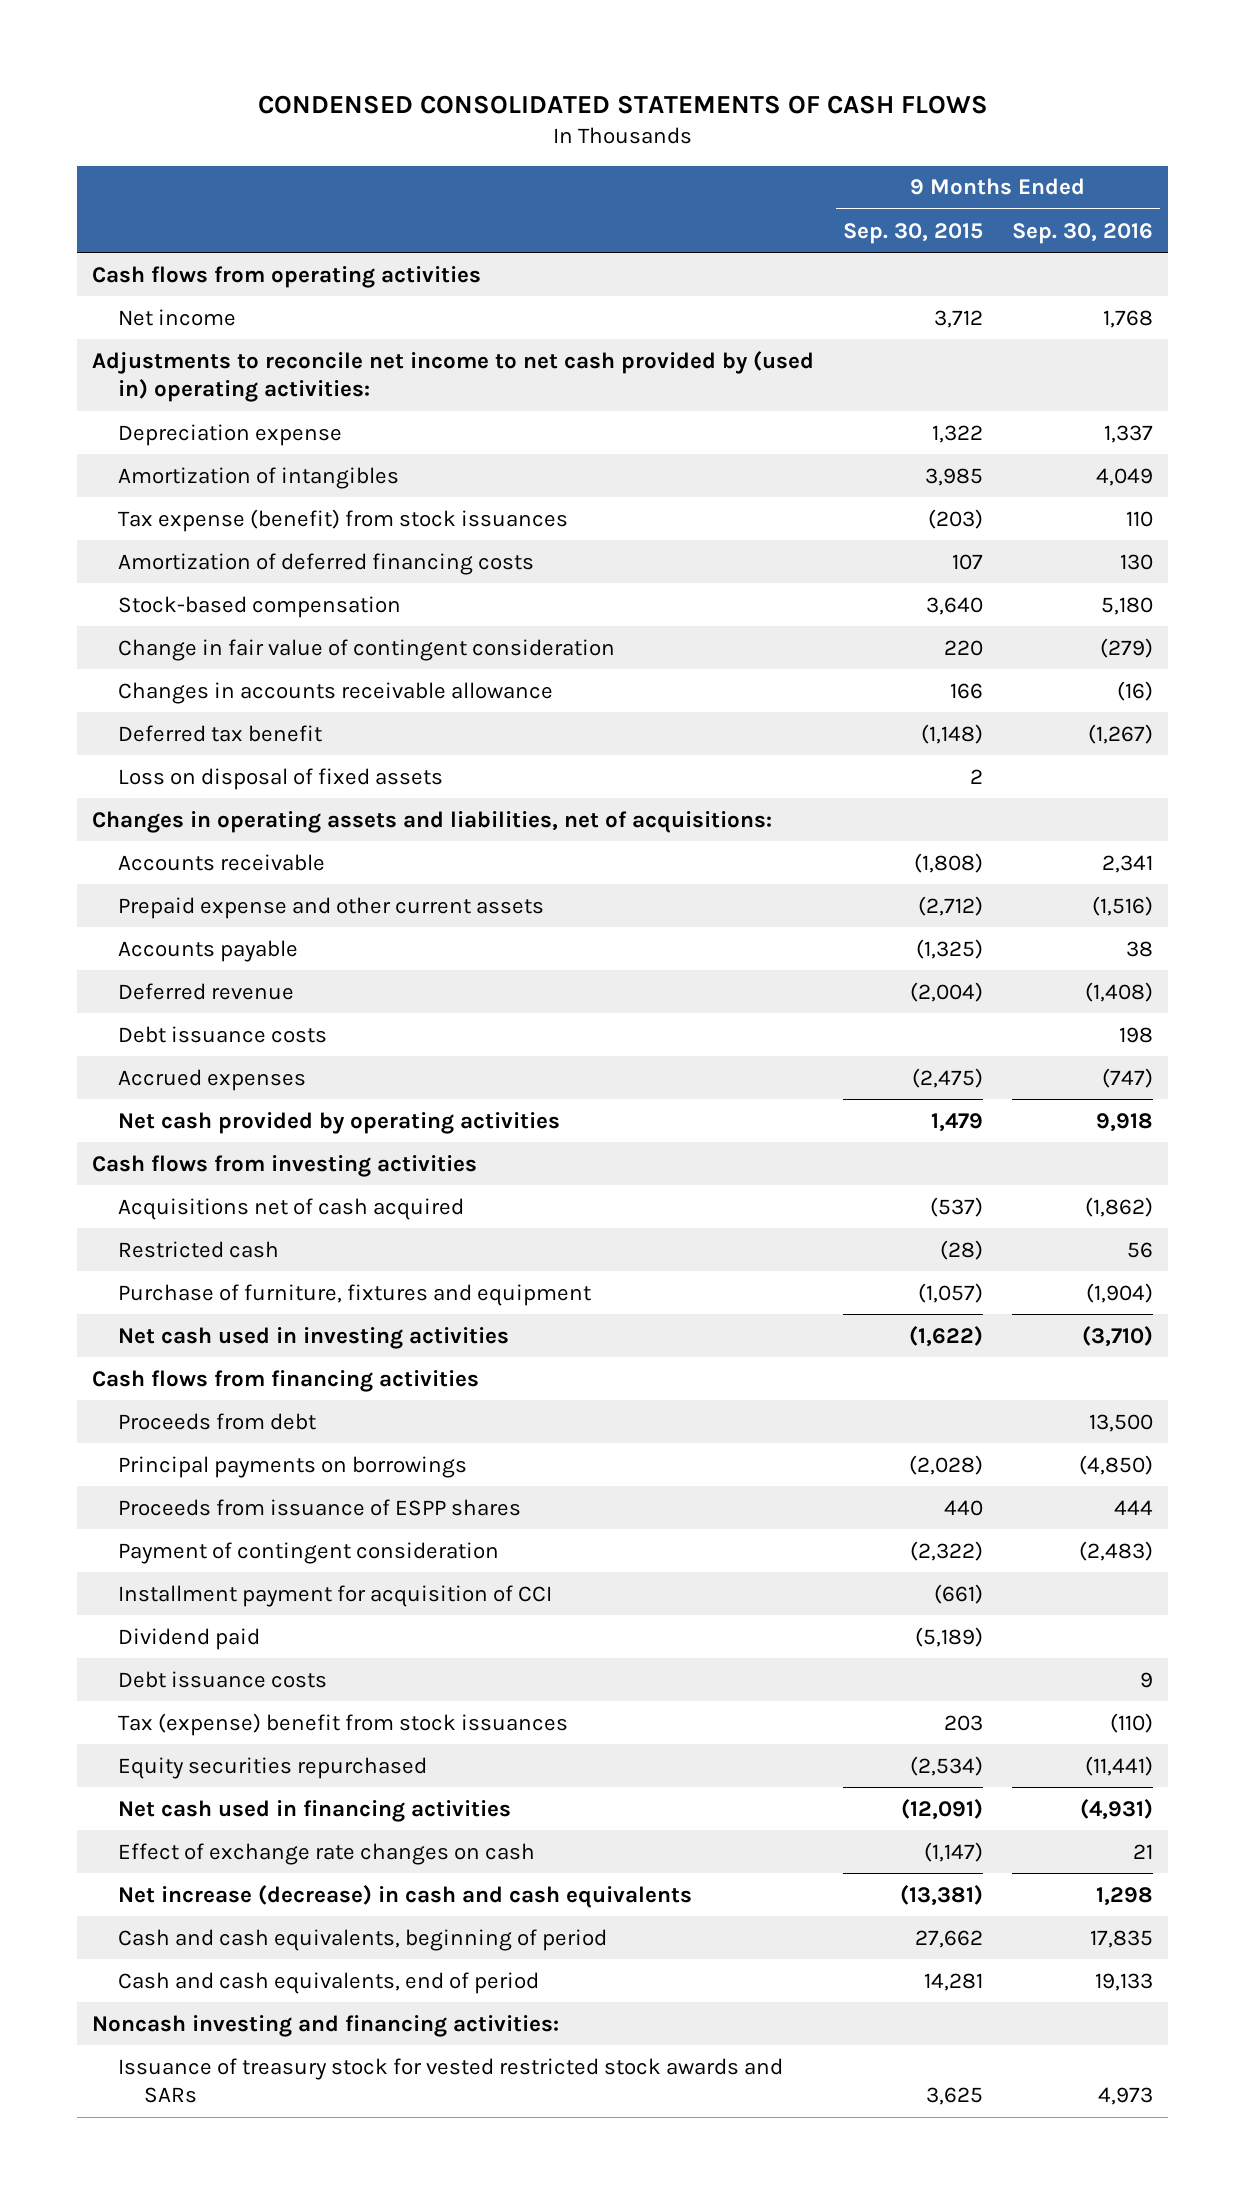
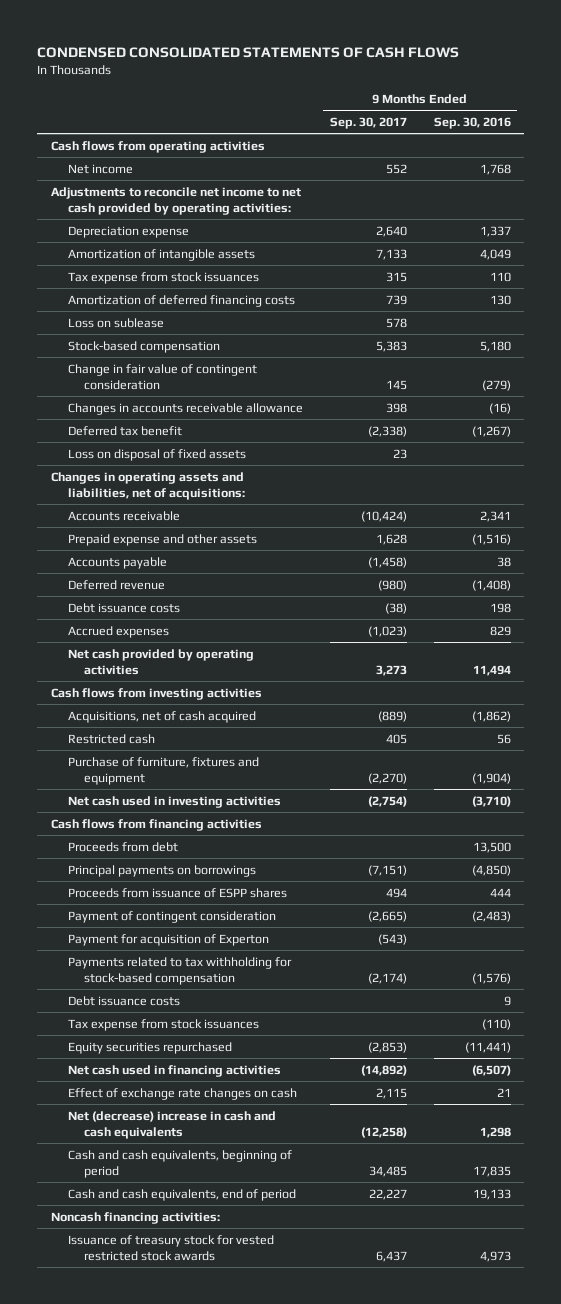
[843,222,984,244] Sep. 30, 2015 -> none
none -> [329,116,407,129] Sep. 30, 2017
[92,350,815,403] Adjustments to reconcile net income to net cash provided by (used in) operating activities: -> [50,186,301,215] Adjustments to reconcile net income to net cash provided by operating activities:
[118,466,400,489] Amortization of intangibles -> [67,248,255,261] Amortization of intangible assets
[118,508,569,532] Tax expense (benefit) from stock issuances -> [67,271,259,284] Tax expense from stock issuances
none -> [67,317,164,328] Loss on sublease
[118,896,545,919] Prepaid expense and other current assets -> [67,533,257,546] Prepaid expense and other assets
[1102,1067,1154,1088] (747) -> [489,625,511,636] 829
[1096,1112,1154,1132] 9,918 -> [472,664,511,676] 11,494
[118,1197,465,1220] Acquisitions net of cash acquired -> [67,710,256,723] Acquisitions, net of cash acquired
[118,1627,261,1650] Dividend paid -> none
[118,1584,553,1607] Installment payment for acquisition of CCI -> [67,933,269,946] Payment for acquisition of Experton
none -> [67,956,292,985] Payments related to tax withholding for stock-based compensation
[118,1712,569,1736] Tax (expense) benefit from stock issuances -> [67,1018,259,1031] Tax expense from stock issuances
[1080,1798,1154,1820] (4,931) -> [471,1064,511,1076] (6,507)
[118,1884,693,1908] Net increase (decrease) in cash and cash equivalents -> [67,1110,276,1139] Net (decrease) increase in cash and cash equivalents
[92,2014,560,2037] Noncash investing and financing activities: -> [50,1211,220,1224] Noncash financing activities:
[118,2057,784,2104] Issuance of treasury stock for vested restricted stock awards and SARs -> [67,1234,274,1261] Issuance of treasury stock for vested restricted stock awards

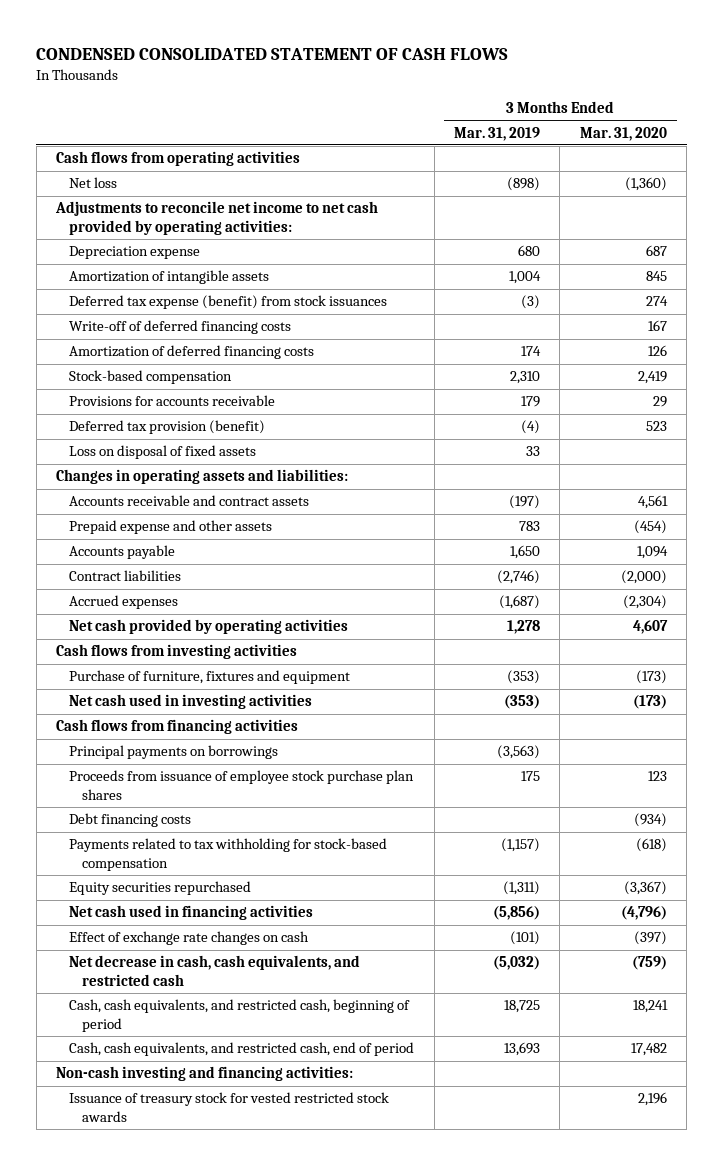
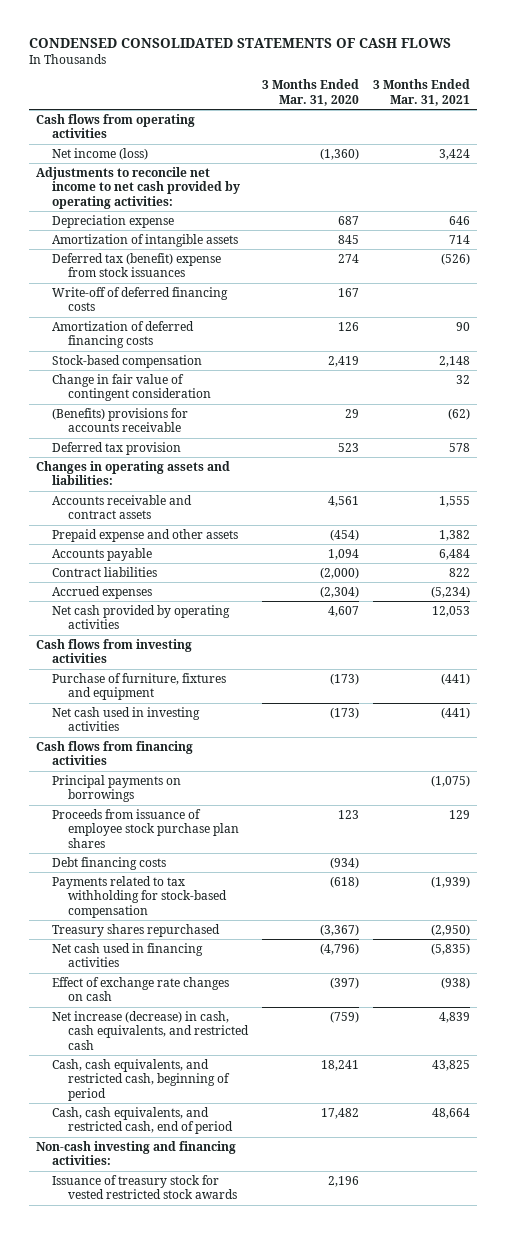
[36,47,509,60] CONDENSED CONSOLIDATED STATEMENT OF CASH FLOWS -> [29,37,452,48] CONDENSED CONSOLIDATED STATEMENTS OF CASH FLOWS
[454,126,541,141] Mar. 31, 2019 -> none
none -> [373,79,471,107] 3 Months Ended Mar. 31, 2021
[69,177,118,189] Net loss -> [51,147,148,160] Net income (loss)
[69,295,388,310] Deferred tax expense (benefit) from stock issuances -> [51,252,221,278] Deferred tax (benefit) expense from stock issuances
[69,445,257,460] Loss on disposal of fixed assets -> none
none -> [51,373,211,402] Change in fair value of contingent consideration
[69,395,276,407] Provisions for accounts receivable -> [51,407,188,433] (Benefits) provisions for accounts receivable
[69,420,266,435] Deferred tax provision (benefit) -> [51,441,181,455] Deferred tax provision
[69,881,252,896] Equity securities repurchased -> [51,923,220,937] Treasury shares repurchased
[69,955,361,986] Net decrease in cash, cash equivalents, and restricted cash -> [51,1010,249,1051] Net increase (decrease) in cash, cash equivalents, and restricted cash

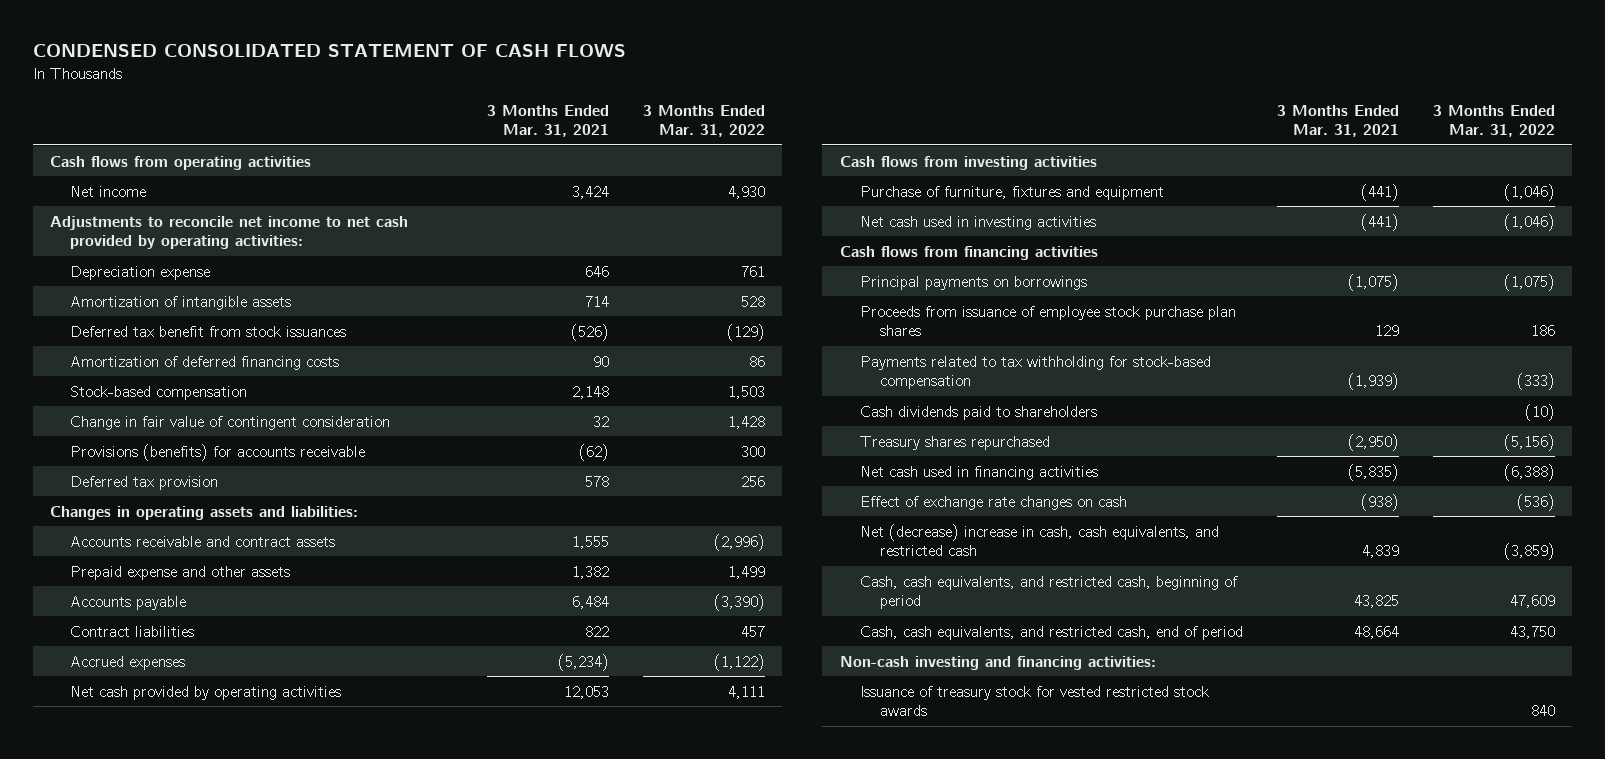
[29,37,452,48] CONDENSED CONSOLIDATED STATEMENTS OF CASH FLOWS -> [32,44,626,58] CONDENSED CONSOLIDATED STATEMENT OF CASH FLOWS
[261,79,359,107] 3 Months Ended Mar. 31, 2020 -> none
none -> [643,104,766,138] 3 Months Ended Mar. 31, 2022
[51,147,148,160] Net income (loss) -> [69,185,146,197] Net income
[51,286,228,312] Write-off of deferred financing costs -> none
[51,252,221,278] Deferred tax (benefit) expense from stock issuances -> [69,325,346,337] Deferred tax benefit from stock issuances
[51,407,188,433] (Benefits) provisions for accounts receivable -> [69,443,365,461] Provisions (benefits) for accounts receivable
[51,856,166,870] Debt financing costs -> none
none -> [859,405,1097,420] Cash dividends paid to shareholders
[51,1010,249,1051] Net increase (decrease) in cash, cash equivalents, and restricted cash -> [859,523,1219,557] Net (decrease) increase in cash, cash equivalents, and restricted cash

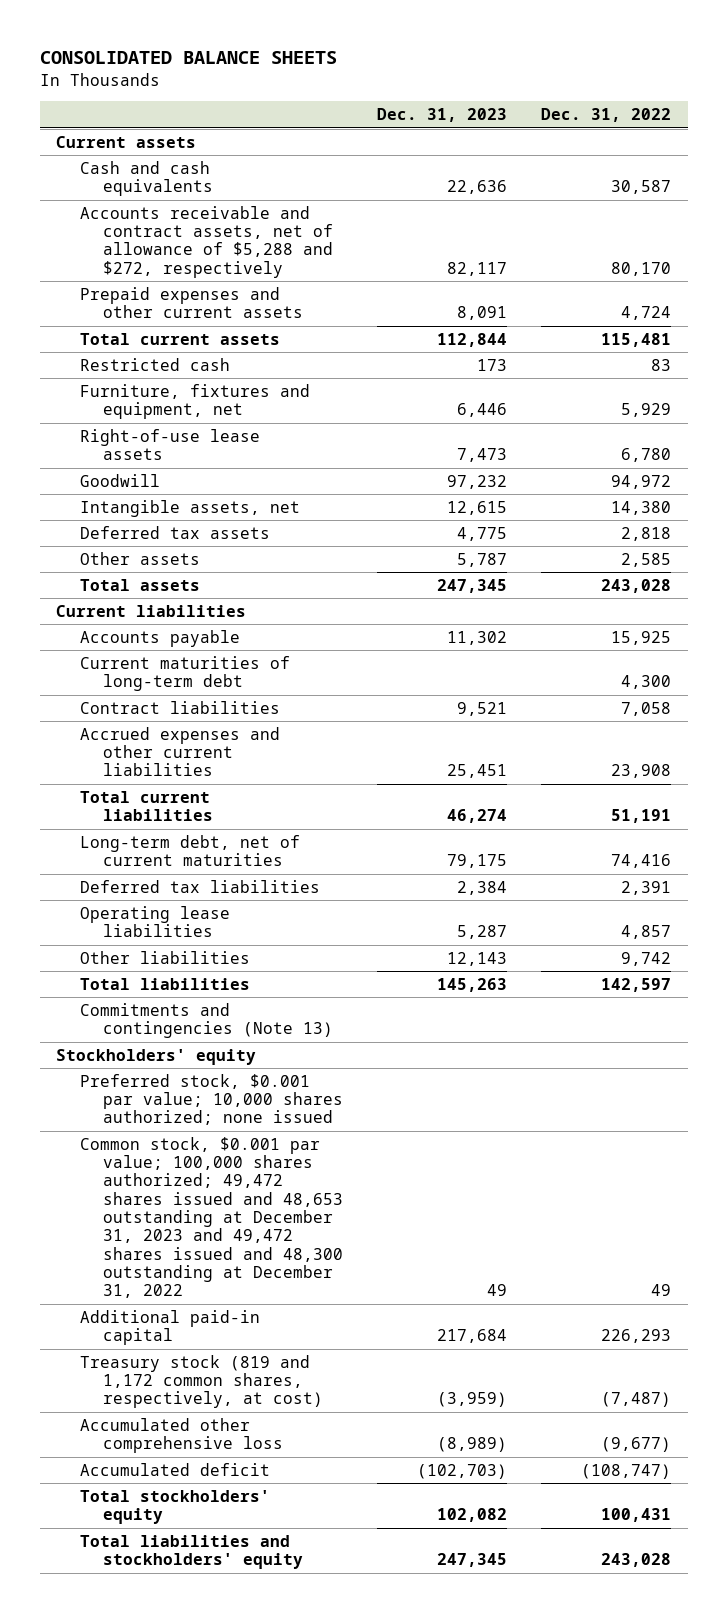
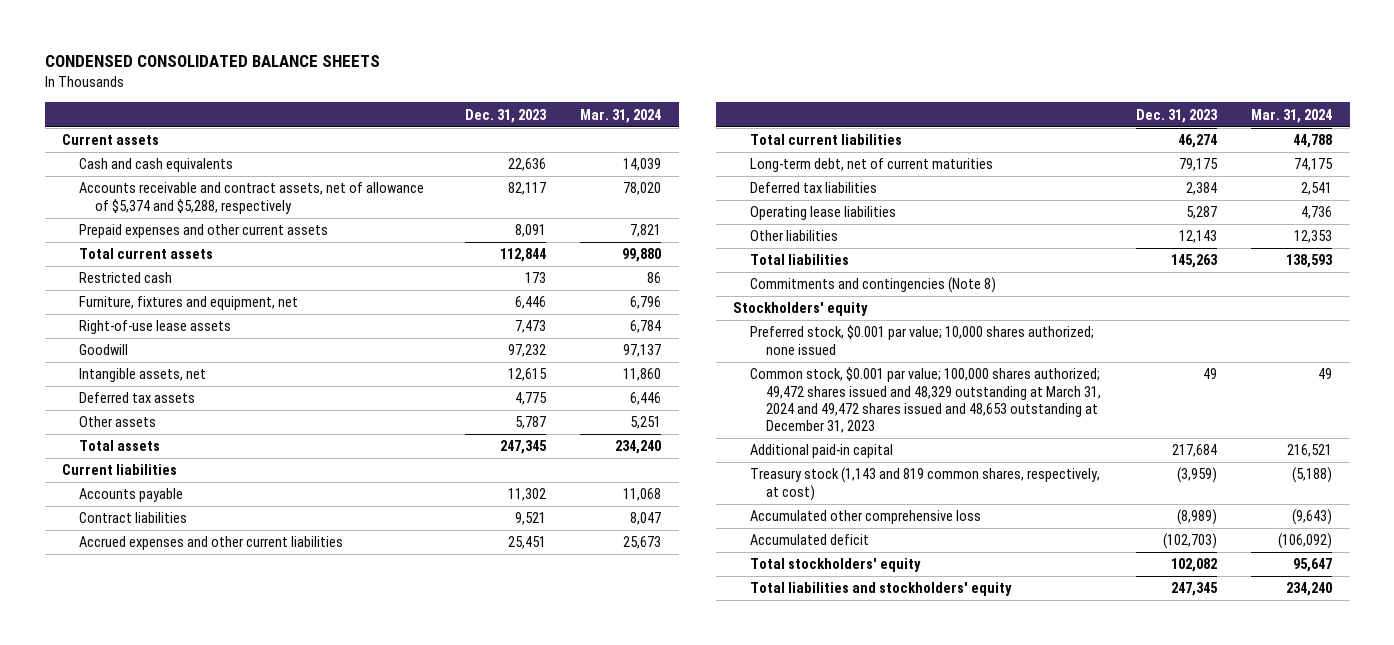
[39,51,337,65] CONSOLIDATED BALANCE SHEETS -> [44,55,380,68] CONDENSED CONSOLIDATED BALANCE SHEETS
[541,108,672,123] Dec. 31, 2022 -> none
none -> [580,108,662,123] Mar. 31, 2024
[79,205,334,278] Accounts receivable and contract assets, net of allowance of $5,288 and $272, respectively -> [78,182,424,214] Accounts receivable and contract assets, net of allowance of $5,374 and $5,288, respectively
[79,655,290,692] Current maturities of long-term debt -> none
[79,1002,334,1039] Commitments and contingencies (Note 13) -> [749,277,996,294] Commitments and contingencies (Note 8)
[79,1136,344,1299] Common stock, $0.001 par value; 100,000 shares authorized; 49,472 shares issued and 48,653 outstanding at December 31, 2023 and 49,472 shares issued and 48,300 outstanding at December 31, 2022 -> [749,367,1102,433] Common stock, $0.001 par value; 100,000 shares authorized; 49,472 shares issued and 48,329 outstanding at March 31, 2024 and 49,472 shares issued and 48,653 outstanding at December 31, 2023
[79,1354,324,1409] Treasury stock (819 and 1,172 common shares, respectively, at cost) -> [749,467,1100,501] Treasury stock (1,143 and 819 common shares, respectively, at cost)

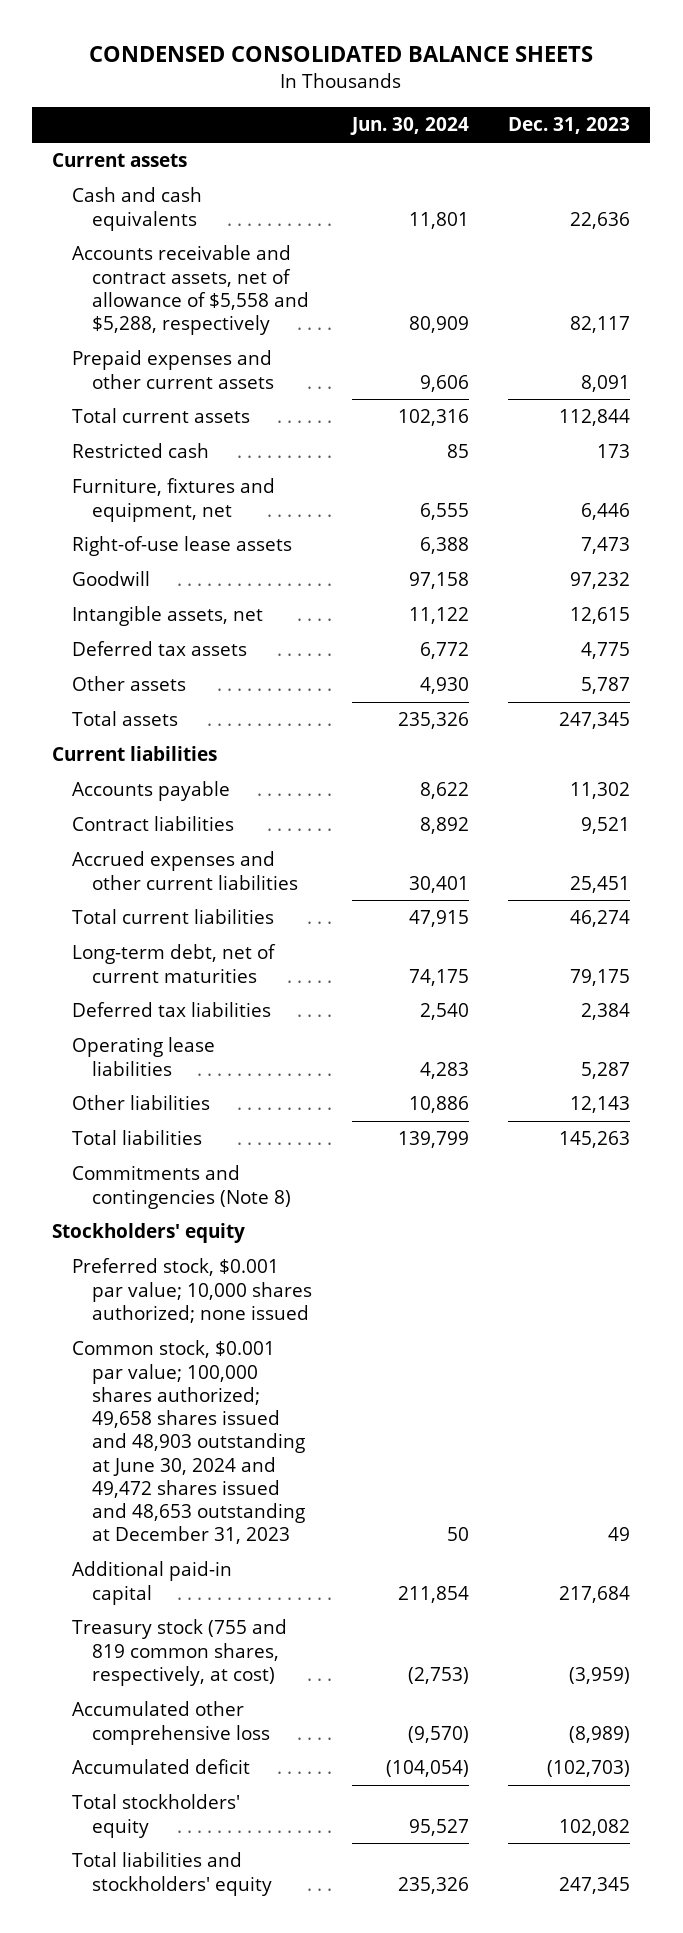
[580,108,662,123] Mar. 31, 2024 -> none
none -> [349,117,469,136] Jun. 30, 2024
[78,182,424,214] Accounts receivable and contract assets, net of allowance of $5,374 and $5,288, respectively -> [72,245,310,336] Accounts receivable and contract assets, net of allowance of $5,558 and $5,288, respectively
[749,367,1102,433] Common stock, $0.001 par value; 100,000 shares authorized; 49,472 shares issued and 48,329 outstanding at March 31, 2024 and 49,472 shares issued and 48,653 outstanding at December 31, 2023 -> [72,1340,306,1545] Common stock, $0.001 par value; 100,000 shares authorized; 49,658 shares issued and 48,903 outstanding at June 30, 2024 and 49,472 shares issued and 48,653 outstanding at December 31, 2023
[749,467,1100,501] Treasury stock (1,143 and 819 common shares, respectively, at cost) -> [72,1619,288,1686] Treasury stock (755 and 819 common shares, respectively, at cost)

